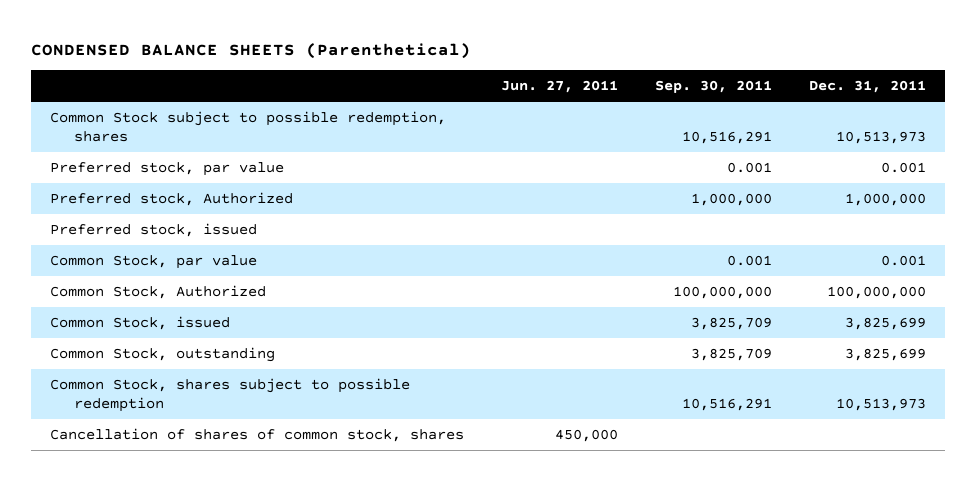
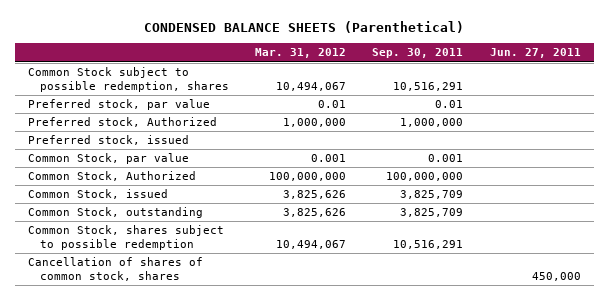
[809,80,927,94] Dec. 31, 2011 -> none
none -> [255,48,347,59] Mar. 31, 2012
[727,161,773,173] 0.001 -> [435,100,464,109] 0.01

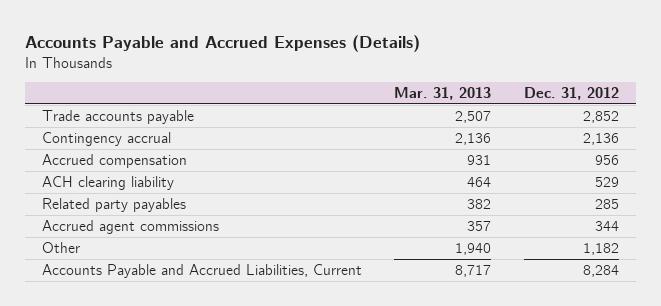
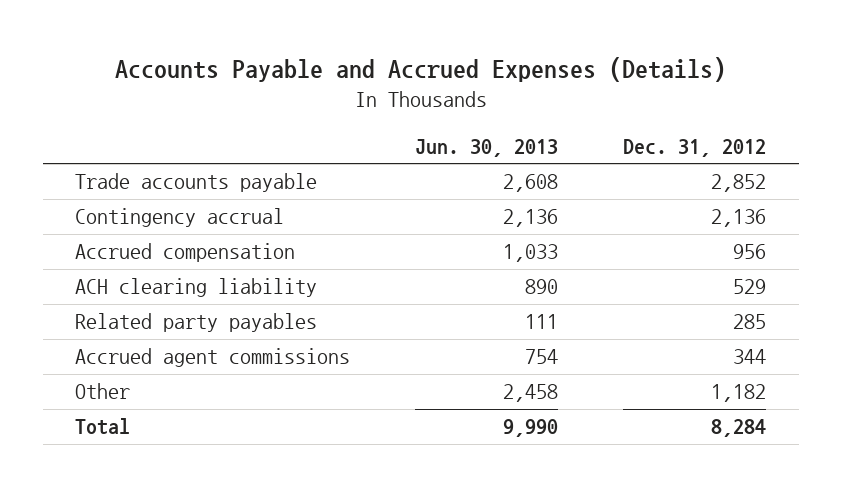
[394,87,492,101] Mar. 31, 2013 -> none
none -> [415,138,559,157] Jun. 30, 2013
[41,263,362,278] Accounts Payable and Accrued Liabilities, Current -> [75,418,131,436] Total

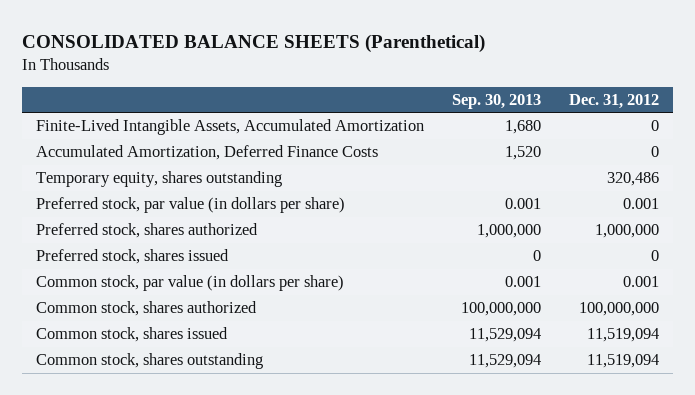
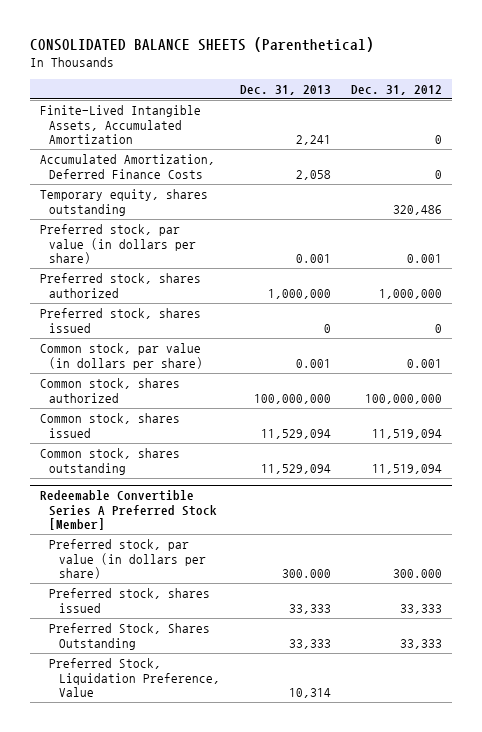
[452,93,542,109] Sep. 30, 2013 -> none
none -> [240,84,332,95] Dec. 31, 2013
none -> [39,490,218,531] Redeemable Convertible Series A Preferred Stock [Member]
none -> [49,539,206,580] Preferred stock, par value (in dollars per share)
none -> [49,588,211,613] Preferred stock, shares issued
none -> [49,623,211,650] Preferred Stock, Shares Outstanding
none -> [49,658,220,698] Preferred Stock, Liquidation Preference, Value

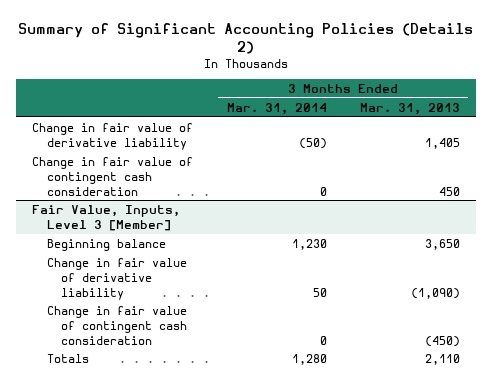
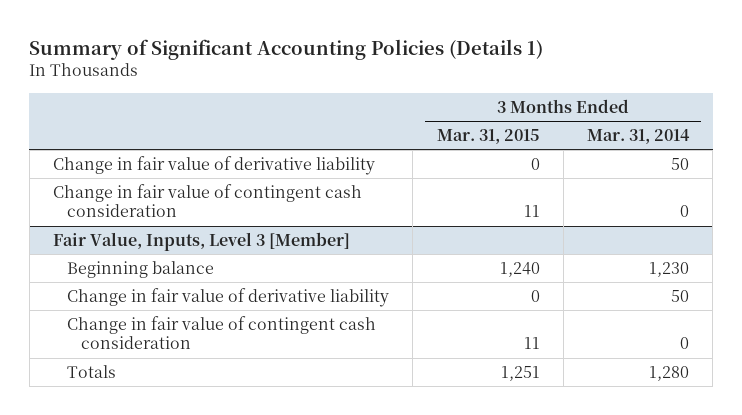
[18,22,474,54] Summary of Significant Accounting Policies (Details 2) -> [29,38,544,60] Summary of Significant Accounting Policies (Details 1)
[359,102,460,115] Mar. 31, 2013 -> none
none -> [436,129,540,145] Mar. 31, 2015
[298,137,327,149] (50) -> [670,158,689,171] 50

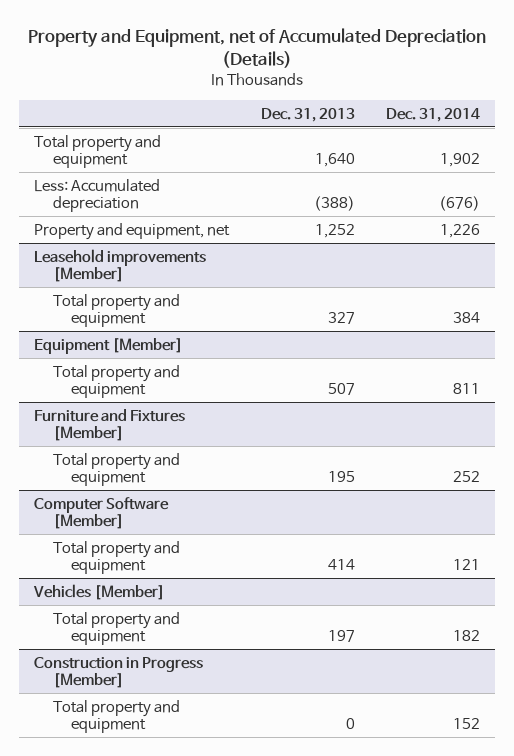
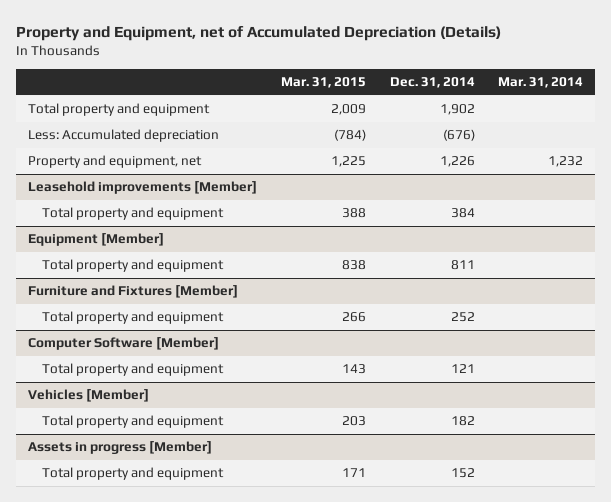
[260,107,355,122] Dec. 31, 2013 -> none
none -> [280,76,366,88] Mar. 31, 2015
none -> [498,76,584,88] Mar. 31, 2014
[34,656,204,689] Construction in Progress [Member] -> [28,441,213,455] Assets in progress [Member]

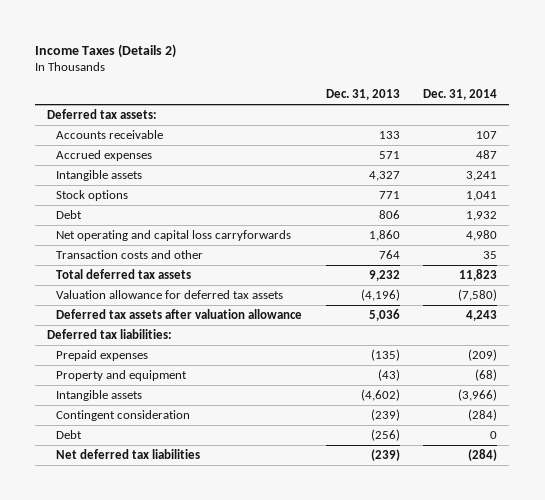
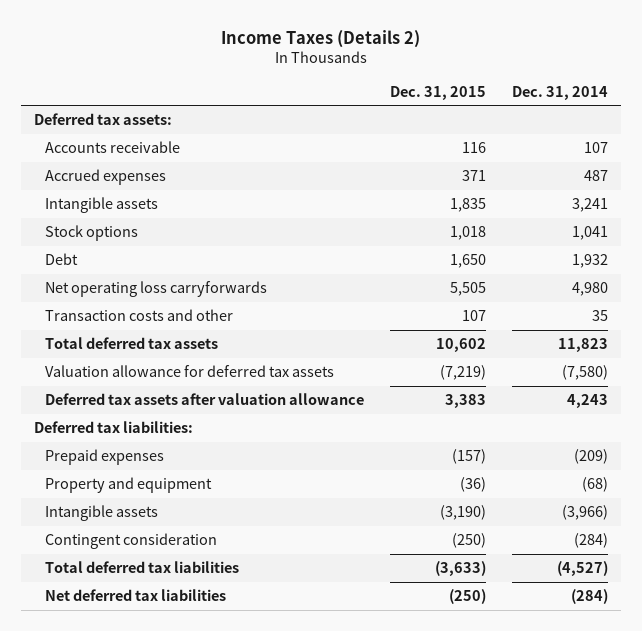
[325,88,400,100] Dec. 31, 2013 -> none
none -> [390,85,487,100] Dec. 31, 2015
[56,230,292,242] Net operating and capital loss carryforwards -> [45,281,268,298] Net operating loss carryforwards
[56,430,83,440] Debt -> none
none -> [45,561,240,574] Total deferred tax liabilities

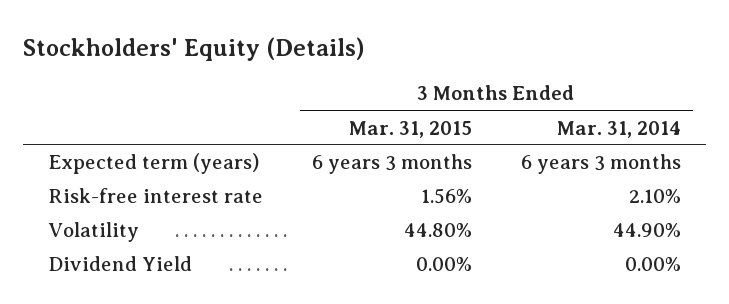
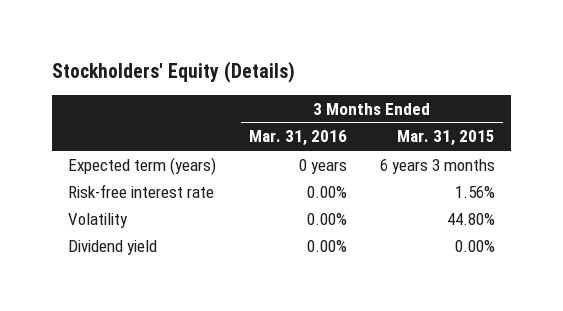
[557,120,682,138] Mar. 31, 2014 -> none
none -> [248,130,347,147] Mar. 31, 2016
[47,256,192,272] Dividend Yield -> [68,239,158,255] Dividend yield

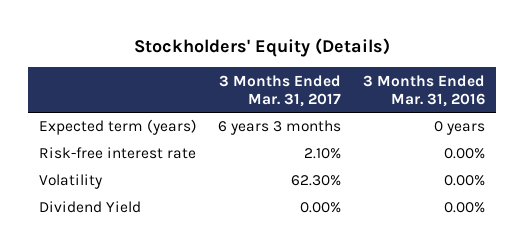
[396,130,495,147] Mar. 31, 2015 -> none
none -> [219,74,342,107] 3 Months Ended Mar. 31, 2017
[68,239,158,255] Dividend yield -> [38,201,141,214] Dividend Yield

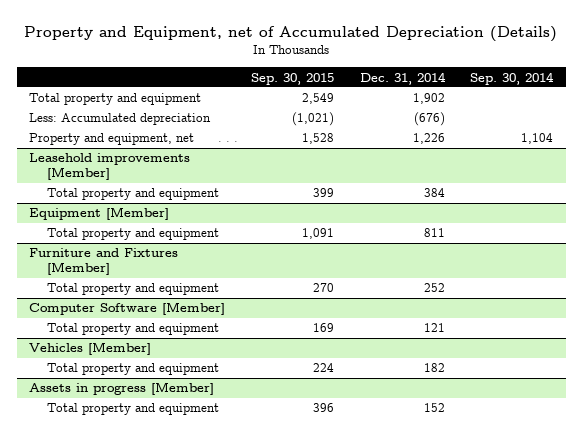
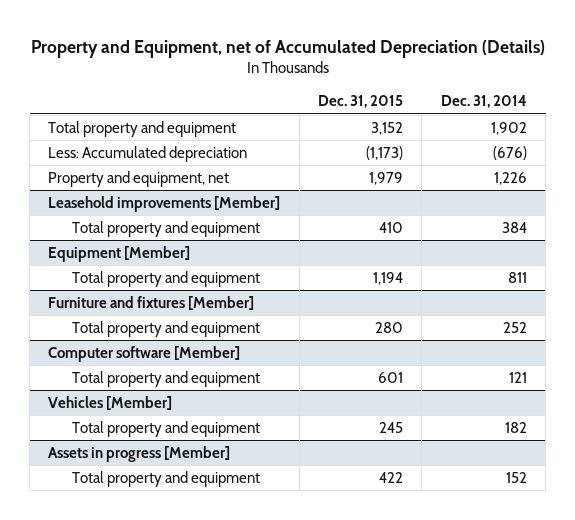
[251,72,335,85] Sep. 30, 2015 -> none
[470,71,555,85] Sep. 30, 2014 -> none
none -> [318,95,404,109] Dec. 31, 2015
[29,248,179,276] Furniture and Fixtures [Member] -> [48,295,255,310] Furniture and fixtures [Member]
[29,302,226,316] Computer Software [Member] -> [48,345,241,362] Computer software [Member]

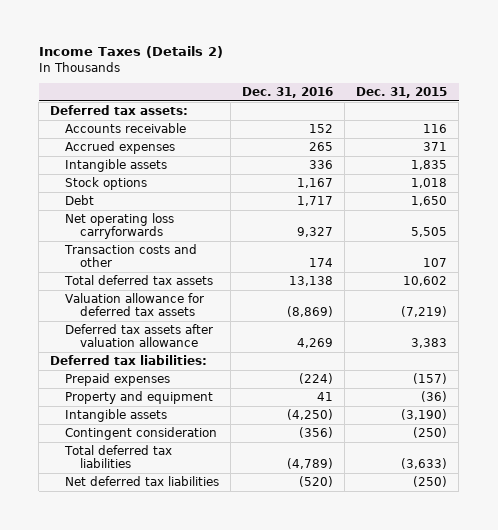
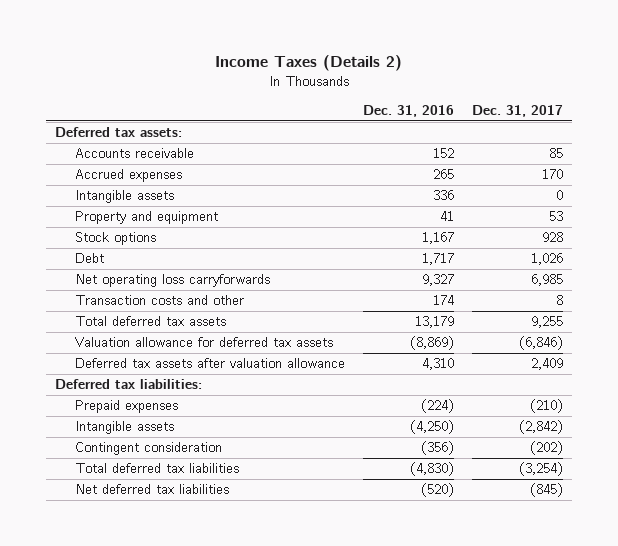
[356,87,448,99] Dec. 31, 2015 -> none
none -> [472,105,564,118] Dec. 31, 2017
[65,391,214,405] Property and equipment -> [74,211,218,225] Property and equipment
[289,276,334,287] 13,138 -> [415,316,455,329] 13,179
[297,338,334,349] 4,269 -> [422,358,455,371] 4,310
[287,458,334,470] (4,789) -> [410,462,455,477] (4,830)

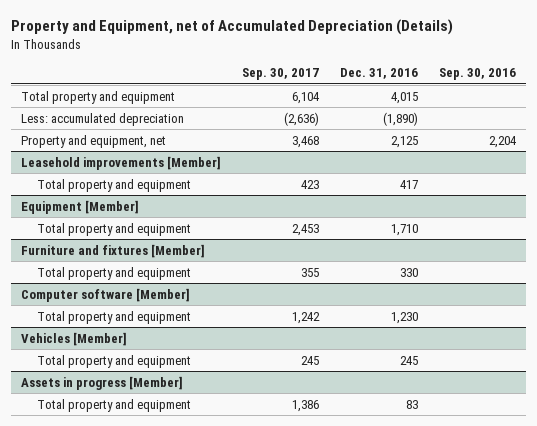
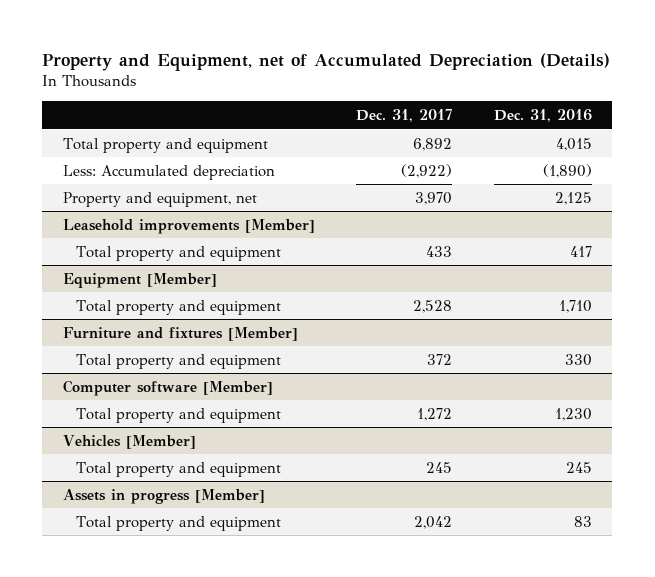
[241,68,319,81] Sep. 30, 2017 -> none
[438,68,516,81] Sep. 30, 2016 -> none
none -> [356,109,453,123] Dec. 31, 2017
[21,112,185,126] Less: accumulated depreciation -> [62,164,275,180] Less: Accumulated depreciation

